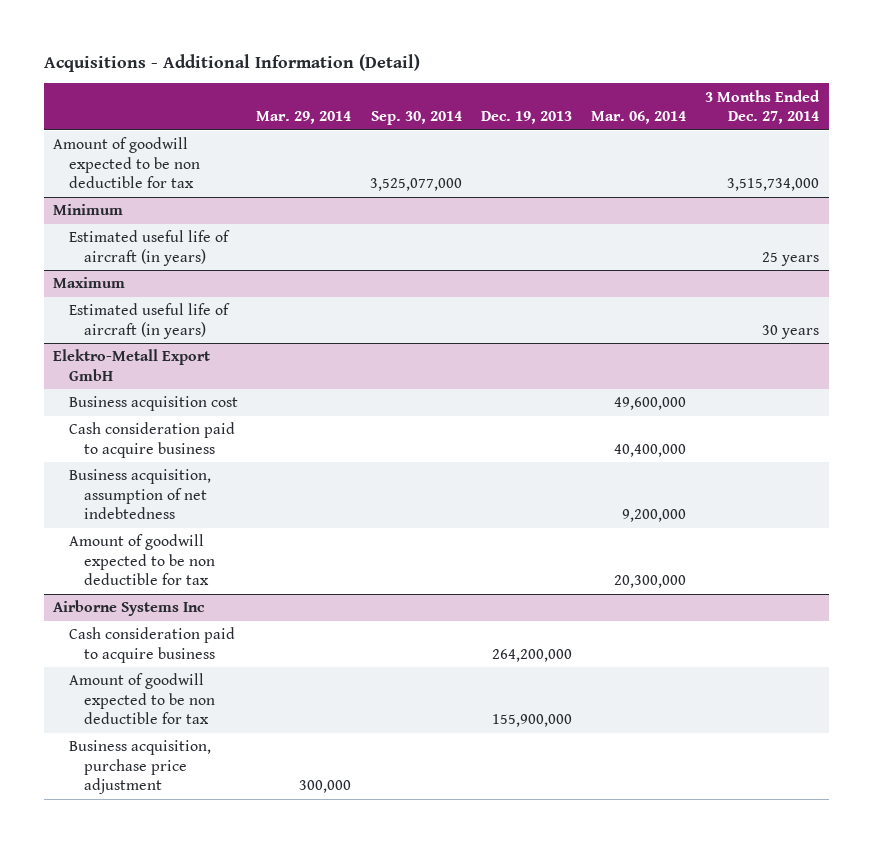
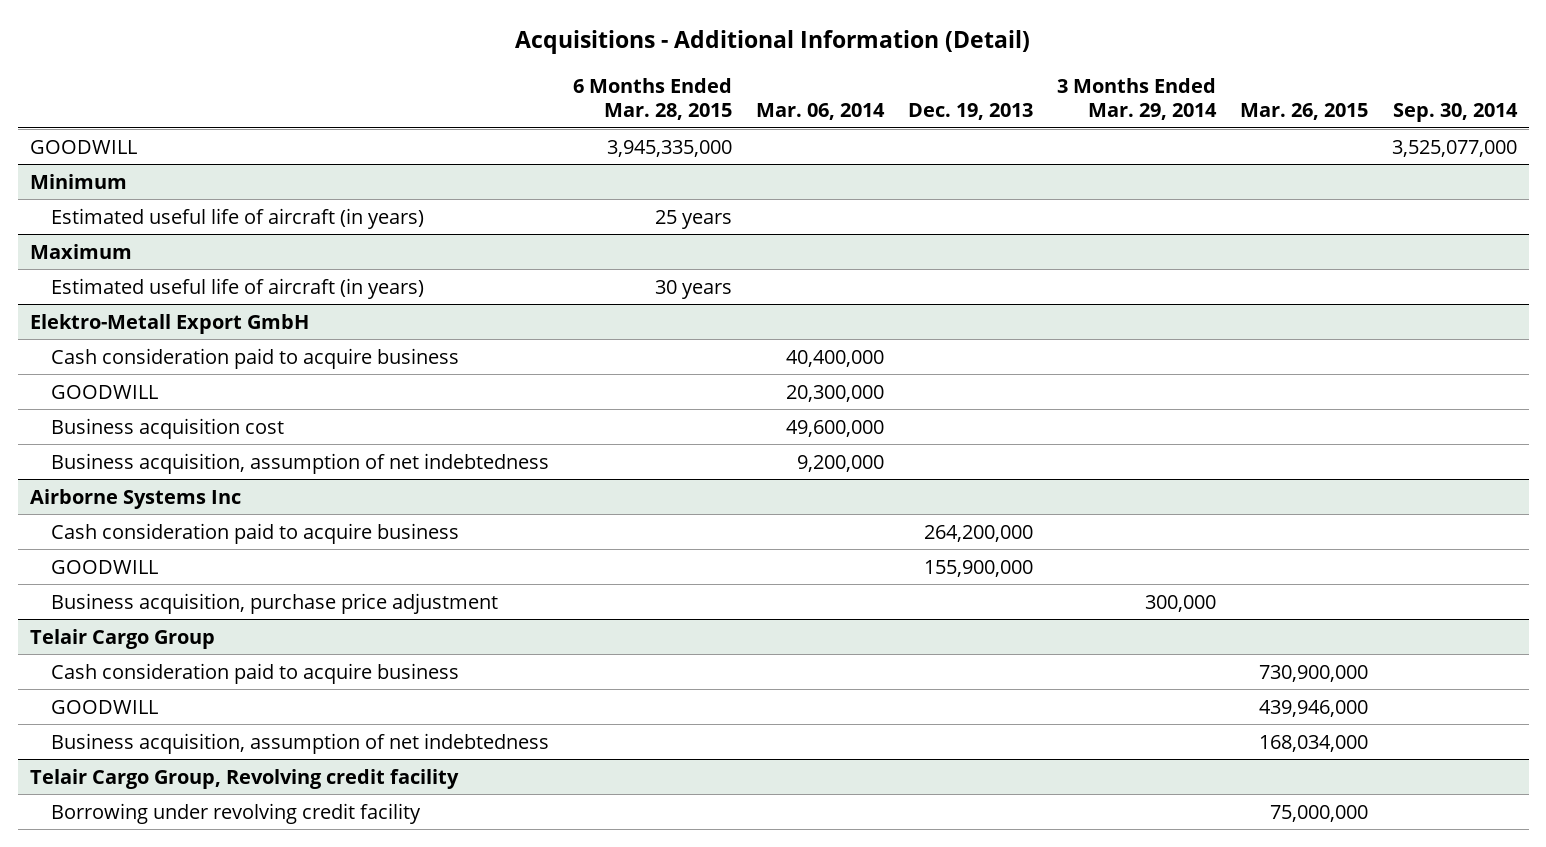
[256,110,352,124] Mar. 29, 2014 -> none
[705,89,821,124] 3 Months Ended Dec. 27, 2014 -> none
none -> [572,77,732,120] 6 Months Ended Mar. 28, 2015
none -> [1056,77,1217,120] 3 Months Ended Mar. 29, 2014
none -> [1239,102,1368,120] Mar. 26, 2015
[53,137,200,188] Amount of goodwill expected to be non deductible for tax -> [29,139,137,154] GOODWILL
none -> [50,384,158,399] GOODWILL
[68,396,238,412] Business acquisition cost -> [50,417,284,439] Business acquisition cost
[68,534,215,585] Amount of goodwill expected to be non deductible for tax -> none
[68,673,215,724] Amount of goodwill expected to be non deductible for tax -> [50,559,158,574] GOODWILL
none -> [29,628,215,649] Telair Cargo Group
none -> [50,662,459,684] Cash consideration paid to acquire business
none -> [50,699,158,714] GOODWILL
none -> [50,732,549,754] Business acquisition, assumption of net indebtedness
none -> [29,768,459,789] Telair Cargo Group, Revolving credit facility
none -> [50,802,421,824] Borrowing under revolving credit facility

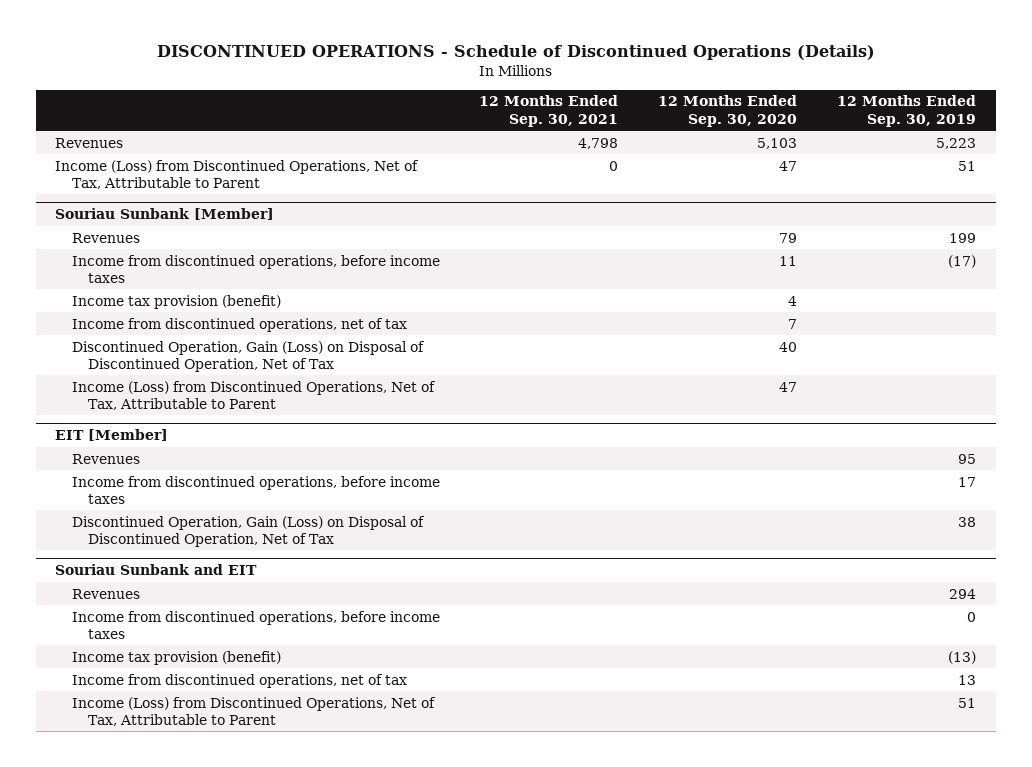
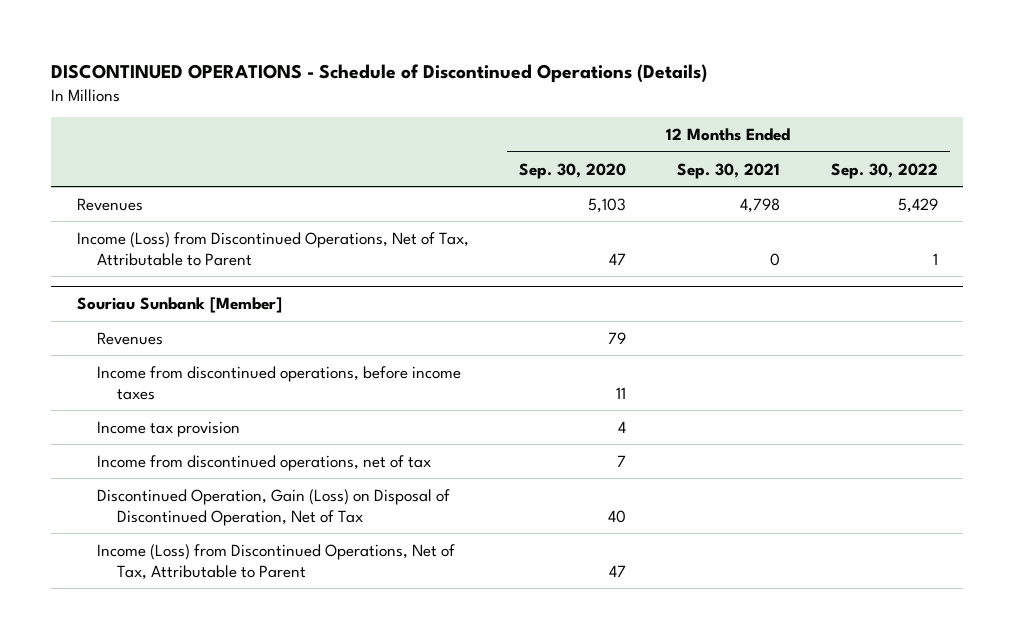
[837,95,977,127] 12 Months Ended Sep. 30, 2019 -> none
none -> [830,162,938,179] Sep. 30, 2022
[71,294,281,309] Income tax provision (benefit) -> [96,420,240,437] Income tax provision
[55,429,169,442] EIT [Member] -> none
[71,453,140,464] Revenues -> none
[71,475,440,505] Income from discontinued operations, before income taxes -> none
[71,515,425,548] Discontinued Operation, Gain (Loss) on Disposal of Discontinued Operation, Net of Tax -> none
[55,564,258,576] Souriau Sunbank and EIT -> none
[71,588,140,599] Revenues -> none
[71,610,440,640] Income from discontinued operations, before income taxes -> none
[71,650,281,665] Income tax provision (benefit) -> none
[71,673,407,688] Income from discontinued operations, net of tax -> none
[71,696,436,727] Income (Loss) from Discontinued Operations, Net of Tax, Attributable to Parent -> none

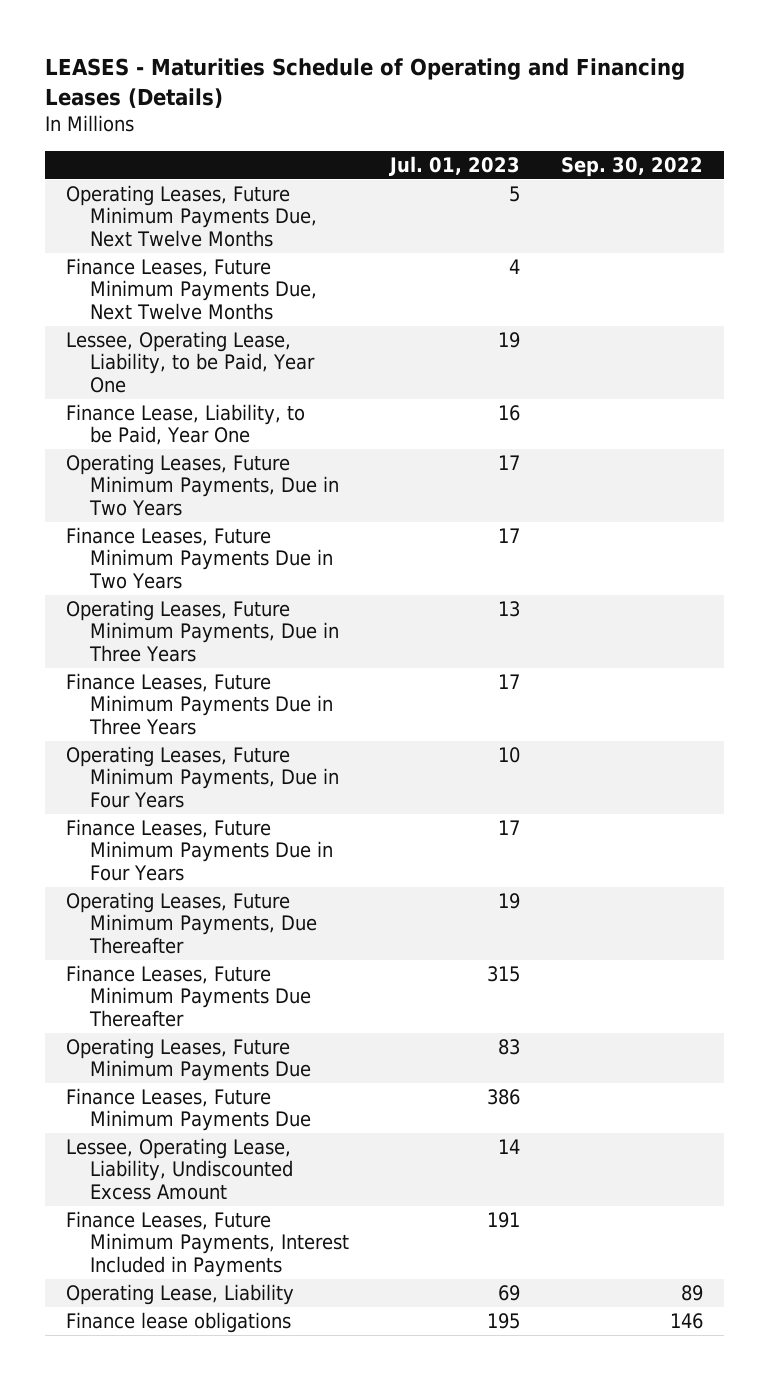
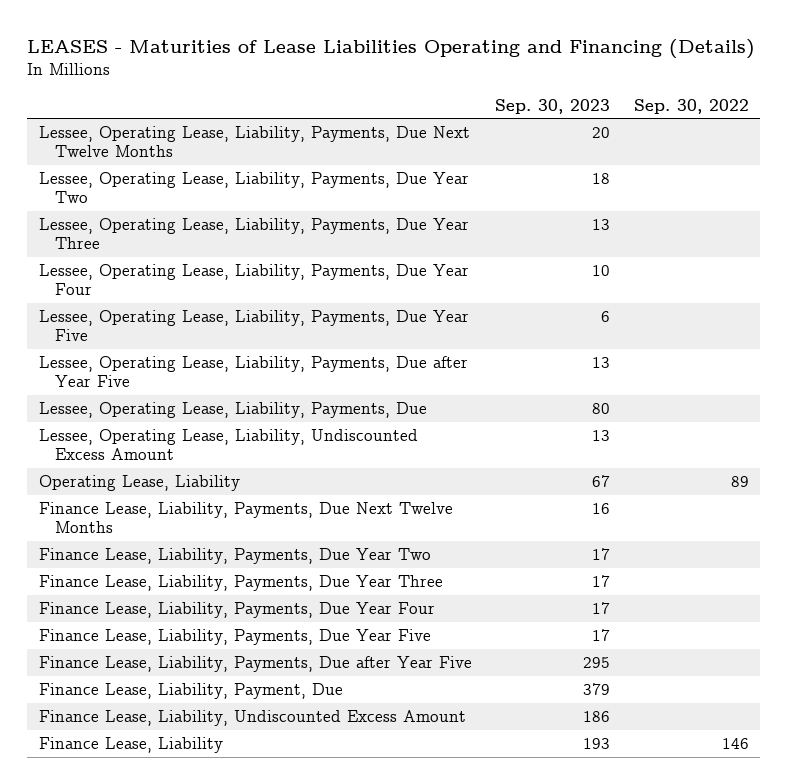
[45,58,686,109] LEASES - Maturities Schedule of Operating and Financing Leases (Details) -> [27,38,756,59] LEASES - Maturities of Lease Liabilities Operating and Financing (Details)
[388,155,520,176] Jul. 01, 2023 -> none
none -> [495,98,611,114] Sep. 30, 2023
[65,185,317,247] Operating Leases, Future Minimum Payments Due, Next Twelve Months -> none
[65,258,317,320] Finance Leases, Future Minimum Payments Due, Next Twelve Months -> none
[65,404,305,446] Finance Lease, Liability, to be Paid, Year One -> none
[65,527,333,589] Finance Leases, Future Minimum Payments Due in Two Years -> none
[65,673,333,735] Finance Leases, Future Minimum Payments Due in Three Years -> none
[65,819,333,881] Finance Leases, Future Minimum Payments Due in Four Years -> none
[65,965,311,1027] Finance Leases, Future Minimum Payments Due Thereafter -> none
[65,1088,311,1132] Finance Leases, Future Minimum Payments Due -> none
[65,331,315,393] Lessee, Operating Lease, Liability, to be Paid, Year One -> [38,126,470,158] Lessee, Operating Lease, Liability, Payments, Due Next Twelve Months
[65,454,339,516] Operating Leases, Future Minimum Payments, Due in Two Years -> [38,172,469,204] Lessee, Operating Lease, Liability, Payments, Due Year Two
[65,600,339,662] Operating Leases, Future Minimum Payments, Due in Three Years -> [38,218,469,250] Lessee, Operating Lease, Liability, Payments, Due Year Three
[65,746,339,808] Operating Leases, Future Minimum Payments, Due in Four Years -> [38,264,469,296] Lessee, Operating Lease, Liability, Payments, Due Year Four
none -> [38,310,469,342] Lessee, Operating Lease, Liability, Payments, Due Year Five
[65,892,317,954] Operating Leases, Future Minimum Payments, Due Thereafter -> [38,356,468,388] Lessee, Operating Lease, Liability, Payments, Due after Year Five
[65,1038,311,1082] Operating Leases, Future Minimum Payments Due -> [38,402,427,419] Lessee, Operating Lease, Liability, Payments, Due
[65,1211,349,1277] Finance Leases, Future Minimum Payments, Interest Included in Payments -> none
none -> [38,502,453,534] Finance Lease, Liability, Payments, Due Next Twelve Months
none -> [38,548,431,565] Finance Lease, Liability, Payments, Due Year Two
none -> [38,575,443,592] Finance Lease, Liability, Payments, Due Year Three
none -> [38,602,435,619] Finance Lease, Liability, Payments, Due Year Four
none -> [38,629,431,646] Finance Lease, Liability, Payments, Due Year Five
none -> [38,656,472,673] Finance Lease, Liability, Payments, Due after Year Five
none -> [38,683,343,700] Finance Lease, Liability, Payment, Due
none -> [38,710,466,727] Finance Lease, Liability, Undiscounted Excess Amount
[65,1312,291,1334] Finance lease obligations -> [38,737,223,754] Finance Lease, Liability

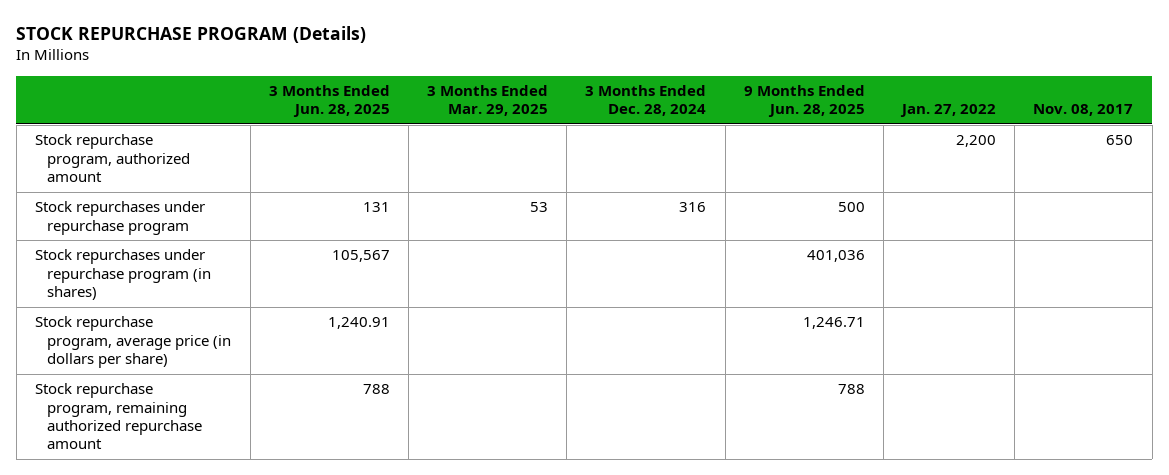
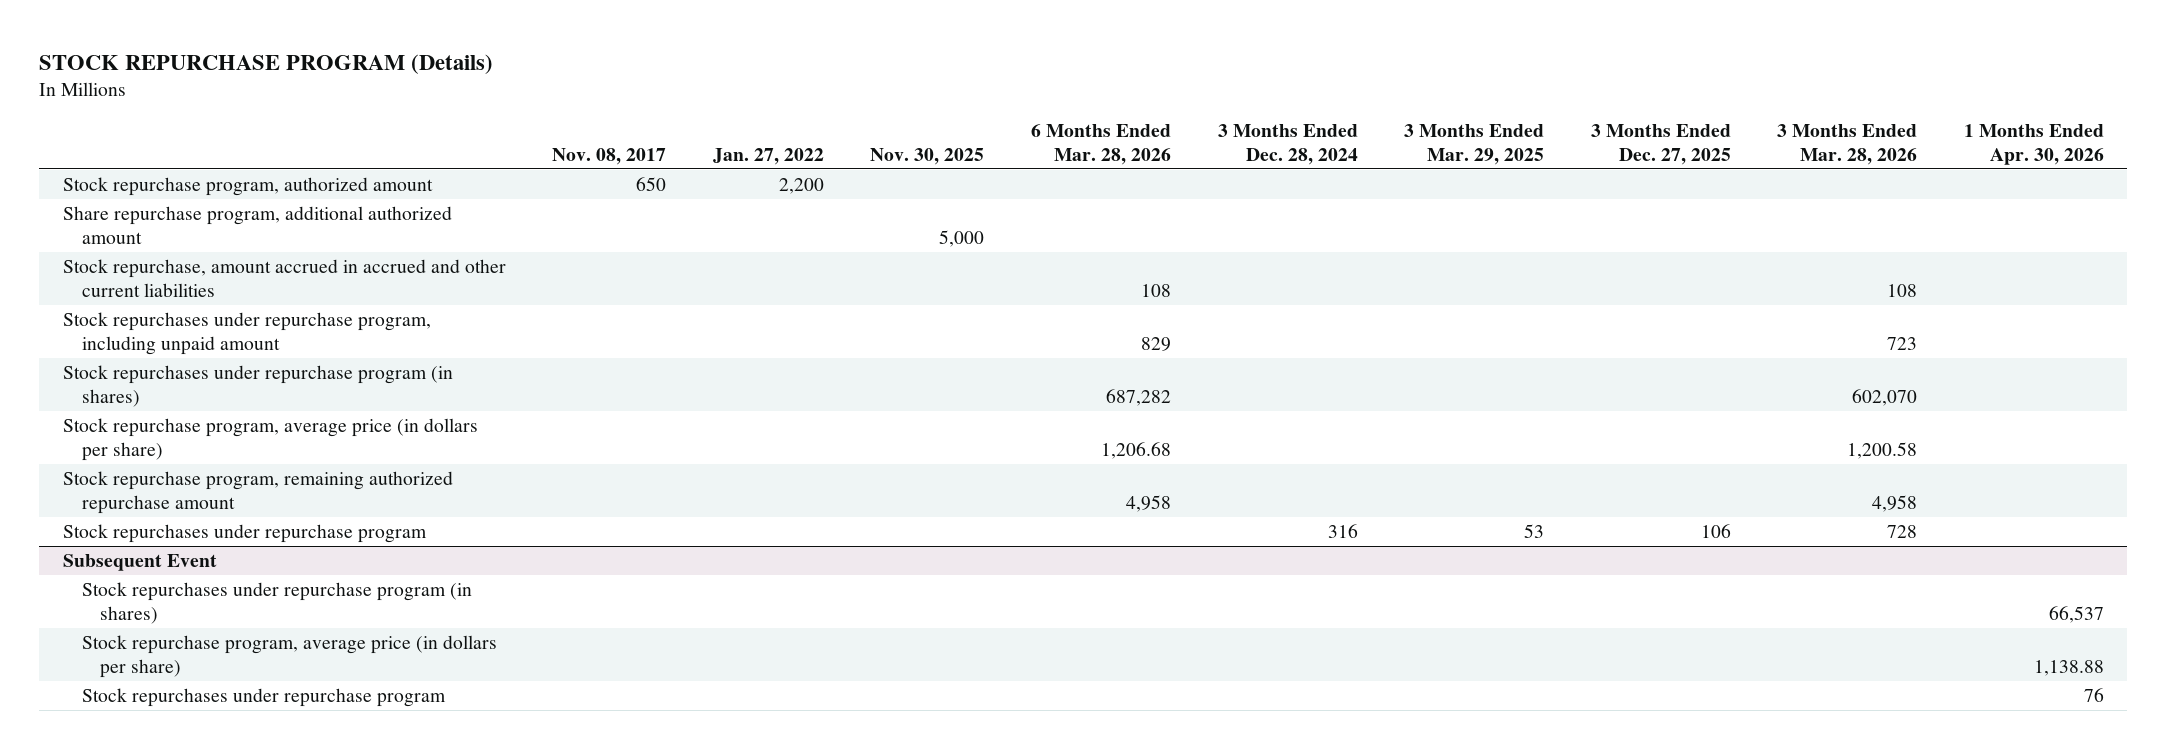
[268,84,390,118] 3 Months Ended Jun. 28, 2025 -> none
[743,84,865,118] 9 Months Ended Jun. 28, 2025 -> none
none -> [870,147,985,165] Nov. 30, 2025
none -> [1031,123,1172,165] 6 Months Ended Mar. 28, 2026
none -> [1590,123,1731,165] 3 Months Ended Dec. 27, 2025
none -> [1777,123,1918,165] 3 Months Ended Mar. 28, 2026
none -> [1963,123,2104,165] 1 Months Ended Apr. 30, 2026
none -> [62,206,452,245] Share repurchase program, additional authorized amount
none -> [62,259,506,298] Stock repurchase, amount accrued in accrued and other current liabilities
none -> [62,312,431,356] Stock repurchases under repurchase program, including unpaid amount
[35,201,206,235] Stock repurchases under repurchase program -> [62,524,427,544] Stock repurchases under repurchase program
none -> [62,554,217,572] Subsequent Event
none -> [81,582,472,625] Stock repurchases under repurchase program (in shares)
none -> [81,635,497,679] Stock repurchase program, average price (in dollars per share)
none -> [81,688,446,708] Stock repurchases under repurchase program

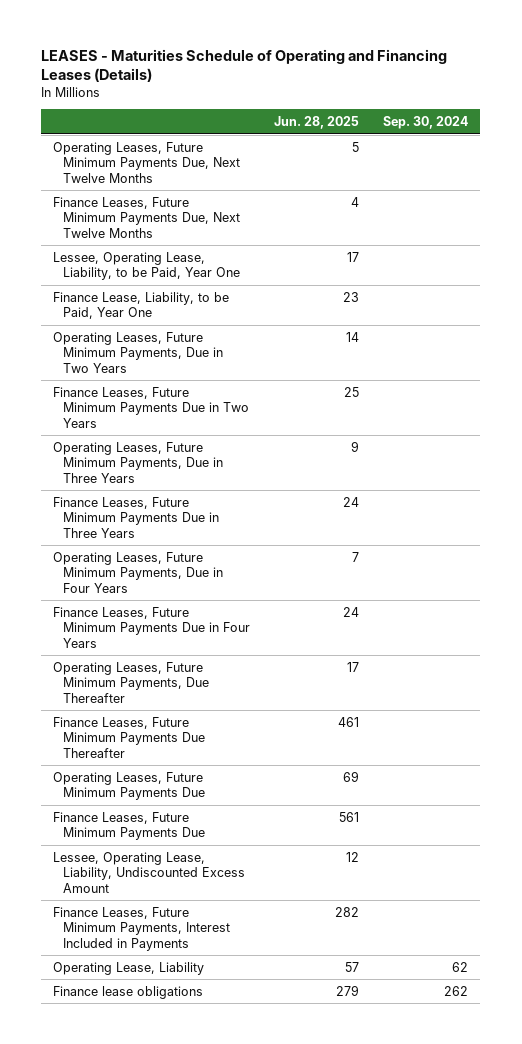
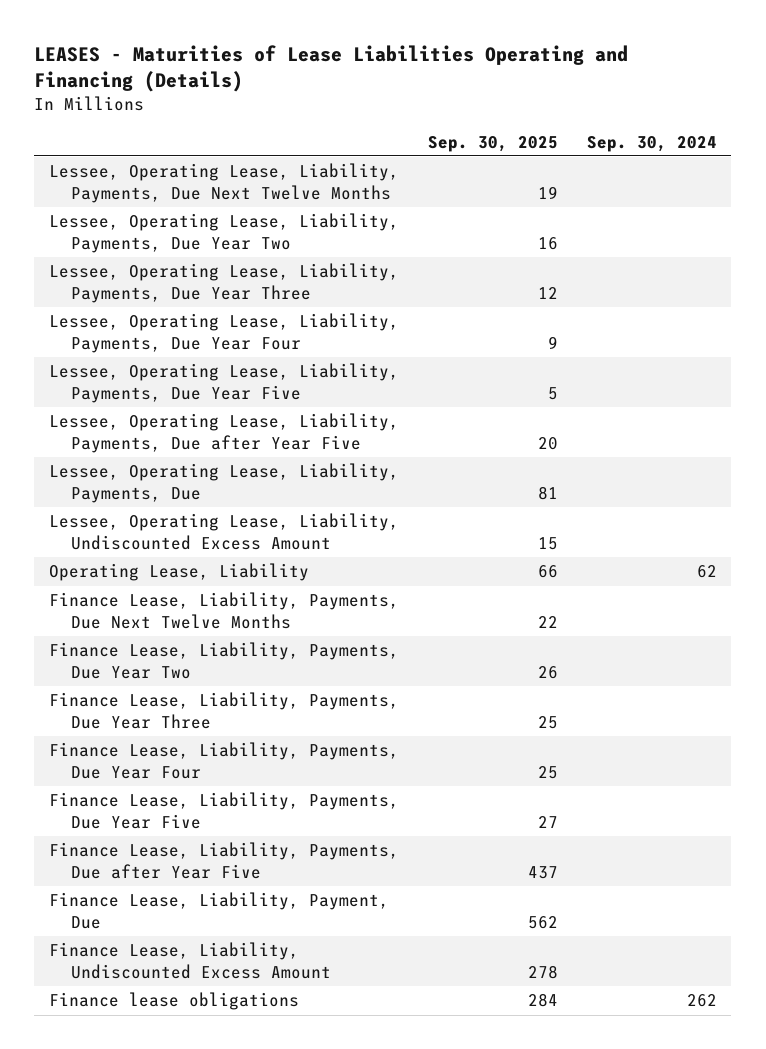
[41,48,448,83] LEASES - Maturities Schedule of Operating and Financing Leases (Details) -> [34,44,629,93] LEASES - Maturities of Lease Liabilities Operating and Financing (Details)
[273,116,359,130] Jun. 28, 2025 -> none
none -> [427,135,558,152] Sep. 30, 2025
[53,141,240,183] Operating Leases, Future Minimum Payments Due, Next Twelve Months -> none
[53,196,240,238] Finance Leases, Future Minimum Payments Due, Next Twelve Months -> none
[53,291,230,320] Finance Lease, Liability, to be Paid, Year One -> none
[53,386,249,428] Finance Leases, Future Minimum Payments Due in Two Years -> none
[53,496,219,538] Finance Leases, Future Minimum Payments Due in Three Years -> none
[53,606,250,648] Finance Leases, Future Minimum Payments Due in Four Years -> none
[53,716,205,758] Finance Leases, Future Minimum Payments Due Thereafter -> none
[53,811,205,841] Finance Leases, Future Minimum Payments Due -> none
[53,251,240,281] Lessee, Operating Lease, Liability, to be Paid, Year One -> [48,163,399,203] Lessee, Operating Lease, Liability, Payments, Due Next Twelve Months
[53,331,223,373] Operating Leases, Future Minimum Payments, Due in Two Years -> [48,213,399,253] Lessee, Operating Lease, Liability, Payments, Due Year Two
[53,441,223,483] Operating Leases, Future Minimum Payments, Due in Three Years -> [48,263,399,303] Lessee, Operating Lease, Liability, Payments, Due Year Three
[53,551,223,593] Operating Leases, Future Minimum Payments, Due in Four Years -> [48,313,399,353] Lessee, Operating Lease, Liability, Payments, Due Year Four
none -> [48,363,399,403] Lessee, Operating Lease, Liability, Payments, Due Year Five
[53,661,209,703] Operating Leases, Future Minimum Payments, Due Thereafter -> [48,413,399,453] Lessee, Operating Lease, Liability, Payments, Due after Year Five
[53,771,205,801] Operating Leases, Future Minimum Payments Due -> [48,463,399,503] Lessee, Operating Lease, Liability, Payments, Due
[53,906,230,951] Finance Leases, Future Minimum Payments, Interest Included in Payments -> none
none -> [48,592,399,629] Finance Lease, Liability, Payments, Due Next Twelve Months
none -> [48,642,399,679] Finance Lease, Liability, Payments, Due Year Two
none -> [48,692,399,729] Finance Lease, Liability, Payments, Due Year Three
none -> [48,742,399,779] Finance Lease, Liability, Payments, Due Year Four
none -> [48,792,399,829] Finance Lease, Liability, Payments, Due Year Five
none -> [48,842,399,879] Finance Lease, Liability, Payments, Due after Year Five
none -> [48,892,389,929] Finance Lease, Liability, Payment, Due
none -> [48,942,332,979] Finance Lease, Liability, Undiscounted Excess Amount

